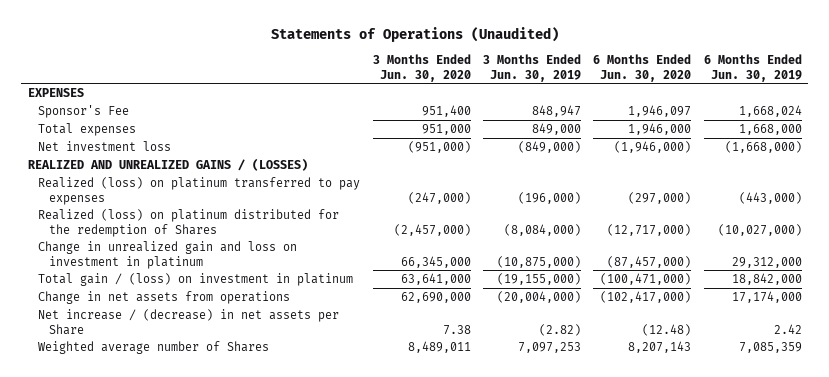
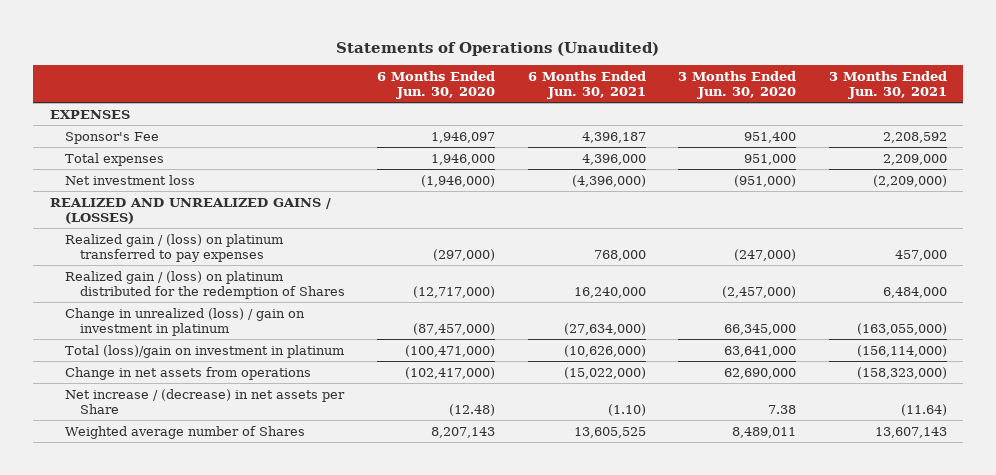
[483,53,582,82] 3 Months Ended Jun. 30, 2019 -> none
[703,53,802,82] 6 Months Ended Jun. 30, 2019 -> none
none -> [527,70,646,99] 6 Months Ended Jun. 30, 2021
none -> [828,70,947,99] 3 Months Ended Jun. 30, 2021
[38,176,361,205] Realized (loss) on platinum transferred to pay expenses -> [64,233,283,262] Realized gain / (loss) on platinum transferred to pay expenses
[38,208,340,237] Realized (loss) on platinum distributed for the redemption of Shares -> [64,270,345,299] Realized gain / (loss) on platinum distributed for the redemption of Shares
[38,240,298,269] Change in unrealized gain and loss on investment in platinum -> [64,307,305,336] Change in unrealized (loss) / gain on investment in platinum
[38,272,354,286] Total gain / (loss) on investment in platinum -> [64,344,344,358] Total (loss)/gain on investment in platinum

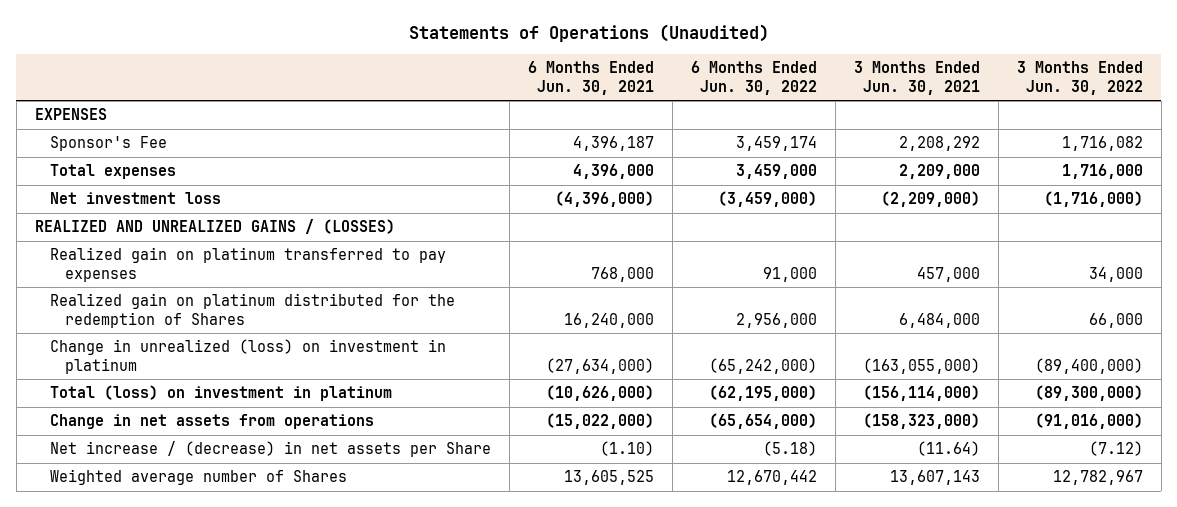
[377,70,496,99] 6 Months Ended Jun. 30, 2020 -> none
[678,70,797,99] 3 Months Ended Jun. 30, 2020 -> none
none -> [690,61,817,95] 6 Months Ended Jun. 30, 2022
none -> [1016,61,1143,95] 3 Months Ended Jun. 30, 2022
[882,131,947,143] 2,208,592 -> [898,136,980,152] 2,208,292
[64,233,283,262] Realized gain / (loss) on platinum transferred to pay expenses -> [49,247,446,282] Realized gain on platinum transferred to pay expenses
[64,270,345,299] Realized gain / (loss) on platinum distributed for the redemption of Shares -> [49,293,455,328] Realized gain on platinum distributed for the redemption of Shares
[64,307,305,336] Change in unrealized (loss) / gain on investment in platinum -> [49,339,446,374] Change in unrealized (loss) on investment in platinum
[64,344,344,358] Total (loss)/gain on investment in platinum -> [49,385,392,402] Total (loss) on investment in platinum

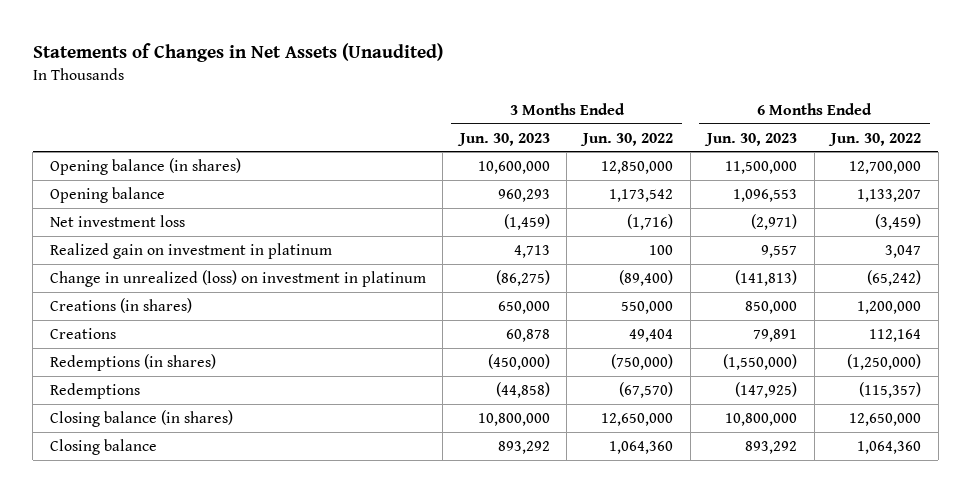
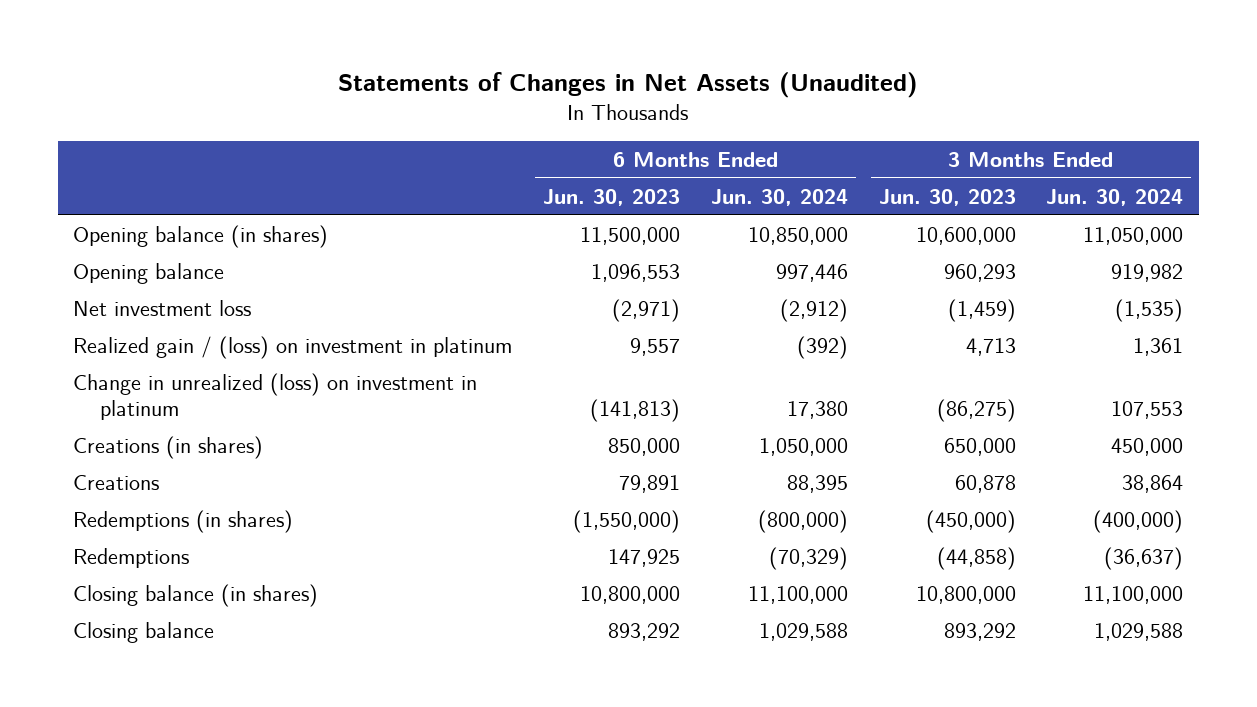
[580,132,674,146] Jun. 30, 2022 -> none
[828,132,922,146] Jun. 30, 2022 -> none
none -> [710,188,848,206] Jun. 30, 2024
none -> [1046,188,1184,206] Jun. 30, 2024
[49,242,332,259] Realized gain on investment in platinum -> [73,335,513,359] Realized gain / (loss) on investment in platinum
[735,381,798,398] (147,925) -> [608,548,681,567] 147,925

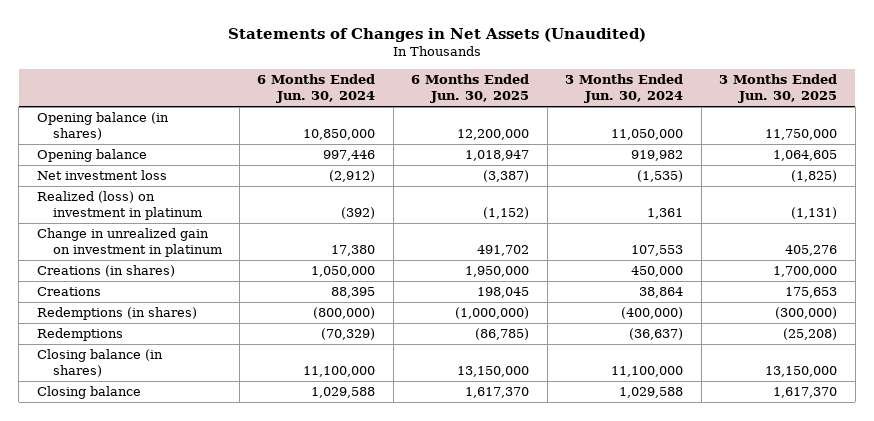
[543,188,681,206] Jun. 30, 2023 -> none
[878,188,1016,206] Jun. 30, 2023 -> none
none -> [411,74,530,104] 6 Months Ended Jun. 30, 2025
none -> [719,74,838,104] 3 Months Ended Jun. 30, 2025
[73,335,513,359] Realized gain / (loss) on investment in platinum -> [36,191,202,221] Realized (loss) on investment in platinum
[73,372,478,421] Change in unrealized (loss) on investment in platinum -> [36,228,222,258] Change in unrealized gain on investment in platinum

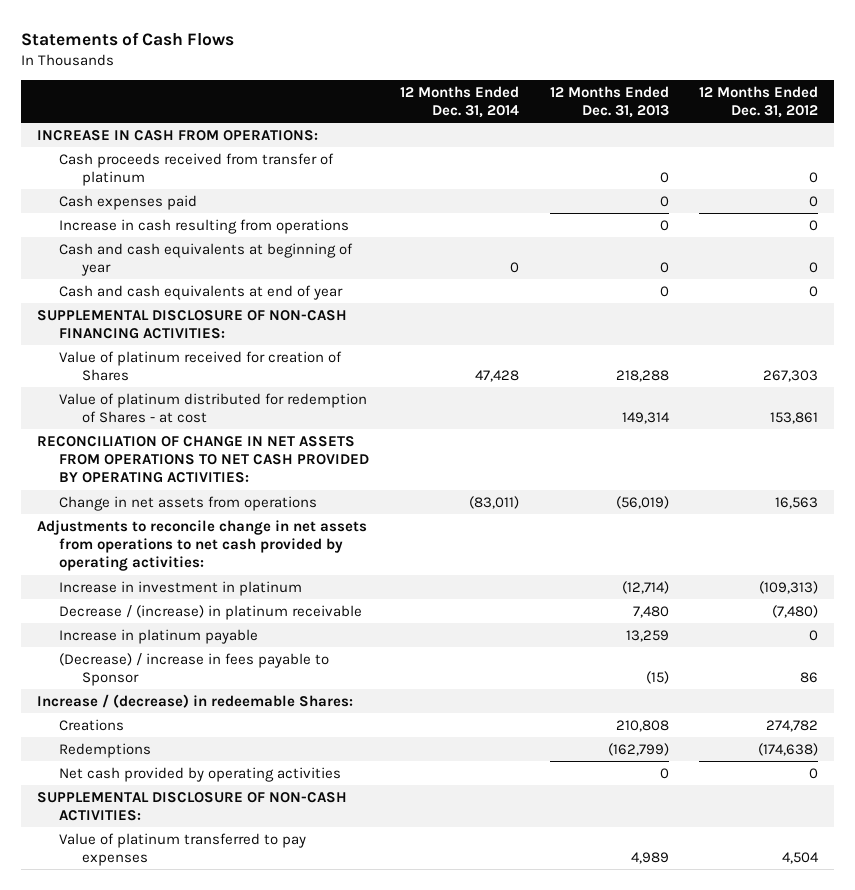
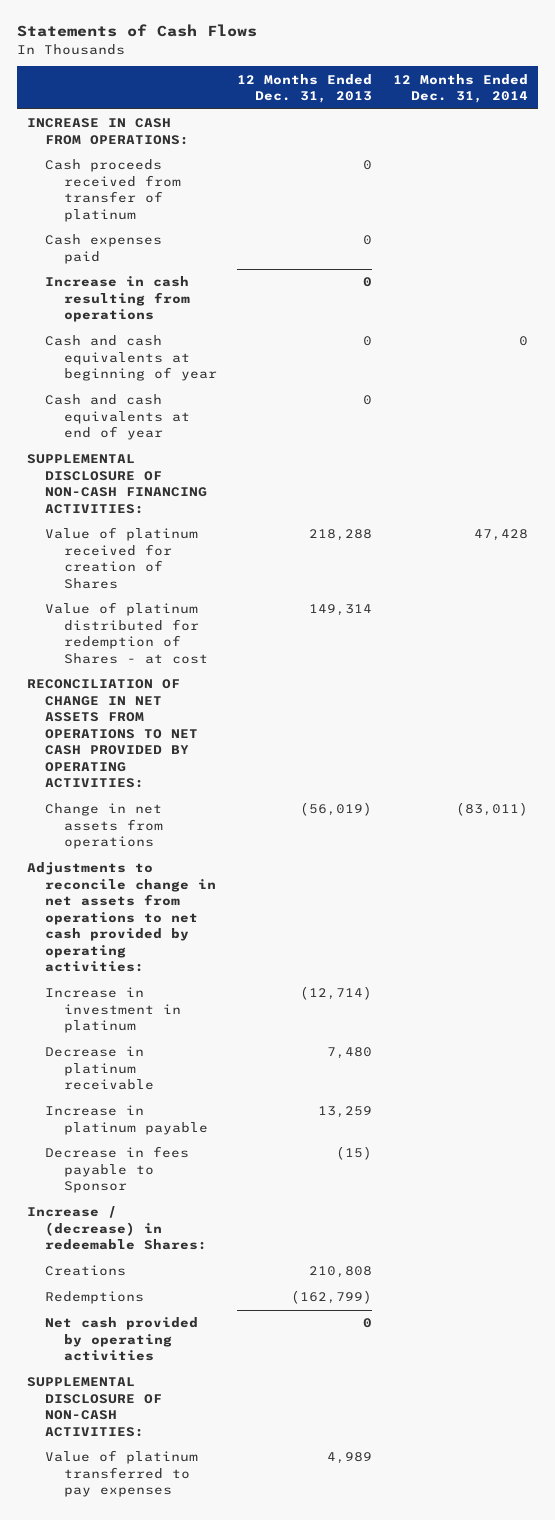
[699,85,819,119] 12 Months Ended Dec. 31, 2012 -> none
[59,604,363,620] Decrease / (increase) in platinum receivable -> [45,1046,154,1091] Decrease in platinum receivable
[59,652,330,687] (Decrease) / increase in fees payable to Sponsor -> [45,1146,190,1194] Decrease in fees payable to Sponsor

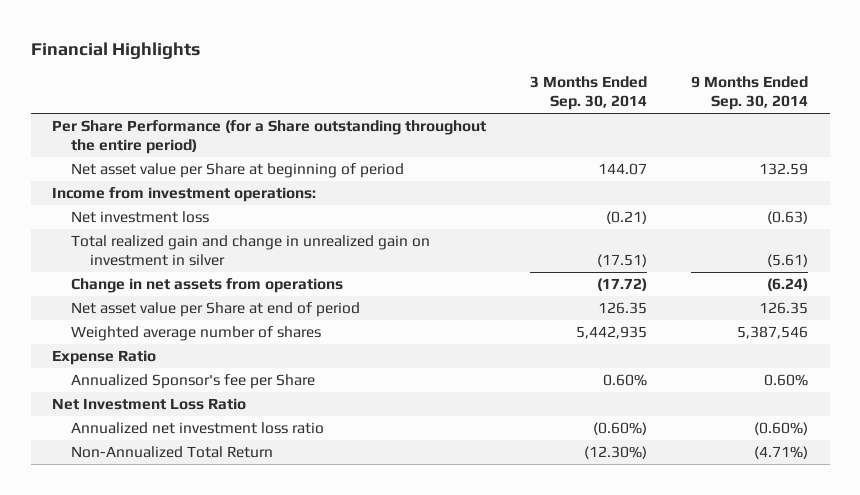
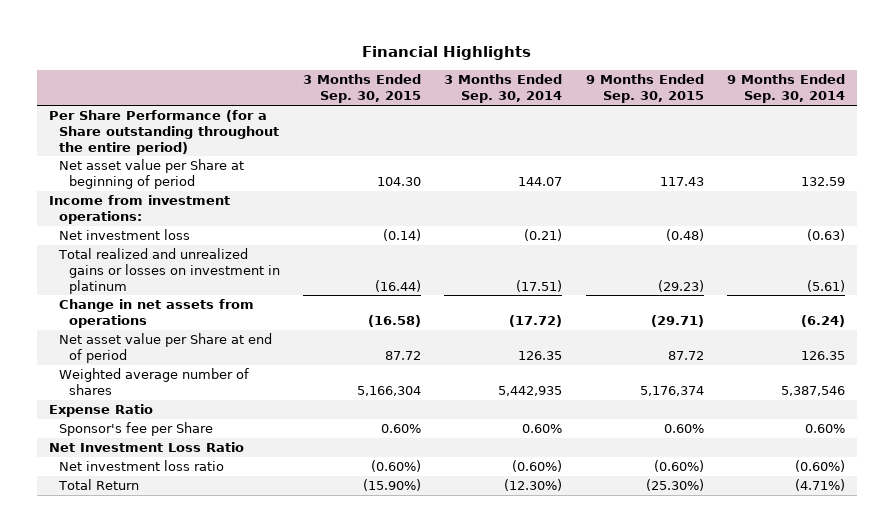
none -> [303,74,422,104] 3 Months Ended Sep. 30, 2015
none -> [585,74,704,104] 9 Months Ended Sep. 30, 2015
[70,235,430,266] Total realized gain and change in unrealized gain on investment in silver -> [57,248,280,294] Total realized and unrealized gains or losses on investment in platinum
[70,374,315,390] Annualized Sponsor's fee per Share -> [58,422,213,437] Sponsor's fee per Share
[70,422,324,435] Annualized net investment loss ratio -> [58,460,224,472] Net investment loss ratio
[70,446,273,459] Non-Annualized Total Return -> [57,479,139,491] Total Return

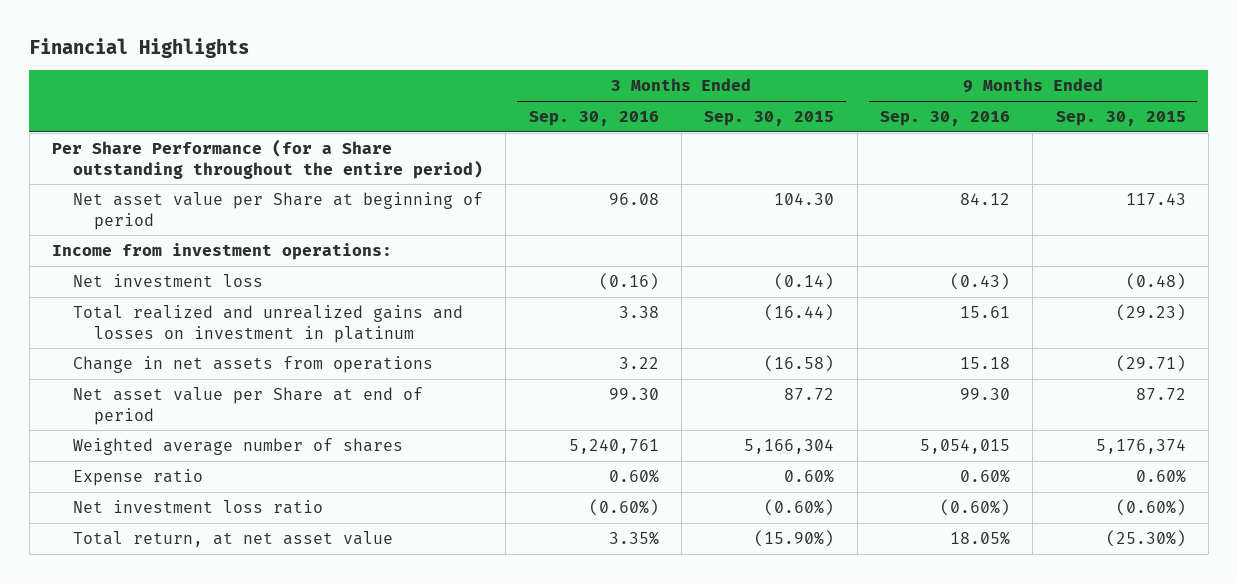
[444,74,563,104] 3 Months Ended Sep. 30, 2014 -> none
[727,74,846,104] 9 Months Ended Sep. 30, 2014 -> none
none -> [528,111,659,127] Sep. 30, 2016
none -> [879,111,1010,127] Sep. 30, 2016
[57,248,280,294] Total realized and unrealized gains or losses on investment in platinum -> [72,305,463,343] Total realized and unrealized gains and losses on investment in platinum
[49,404,154,418] Expense Ratio -> none
[49,442,245,453] Net Investment Loss Ratio -> none
[58,422,213,437] Sponsor's fee per Share -> [72,469,203,487] Expense ratio
[57,479,139,491] Total Return -> [72,531,393,548] Total return, at net asset value

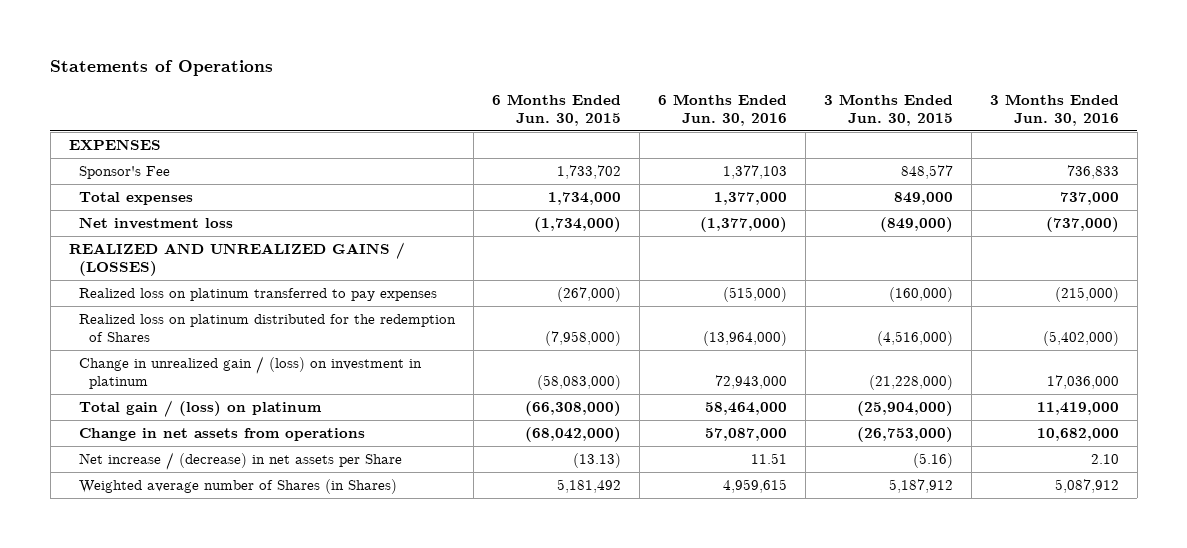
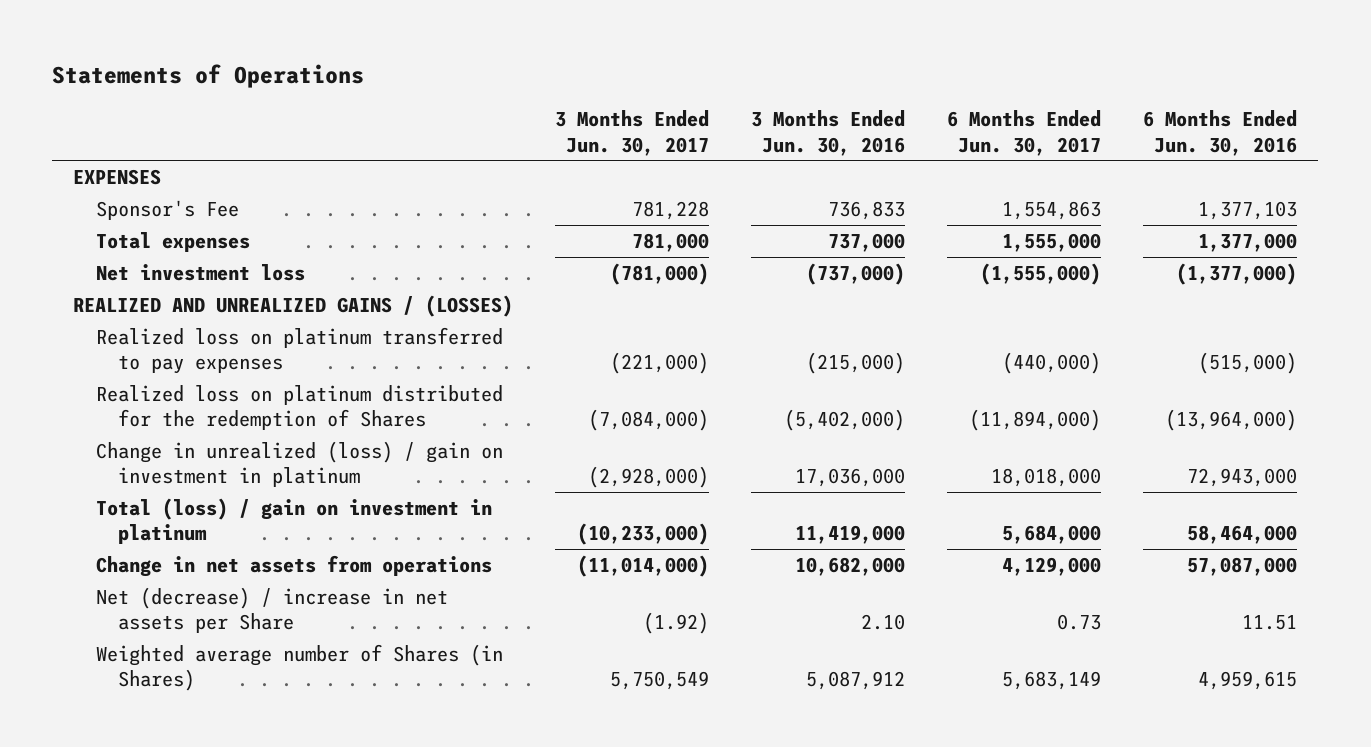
[491,93,621,126] 6 Months Ended Jun. 30, 2015 -> none
[823,93,953,126] 3 Months Ended Jun. 30, 2015 -> none
none -> [555,109,710,156] 3 Months Ended Jun. 30, 2017
none -> [947,109,1102,156] 6 Months Ended Jun. 30, 2017
[78,355,422,390] Change in unrealized gain / (loss) on investment in platinum -> [95,440,503,488] Change in unrealized (loss) / gain on investment in platinum
[78,399,322,417] Total gain / (loss) on platinum -> [95,497,492,545] Total (loss) / gain on investment in platinum
[78,451,402,470] Net increase / (decrease) in net assets per Share -> [95,586,448,634] Net (decrease) / increase in net assets per Share

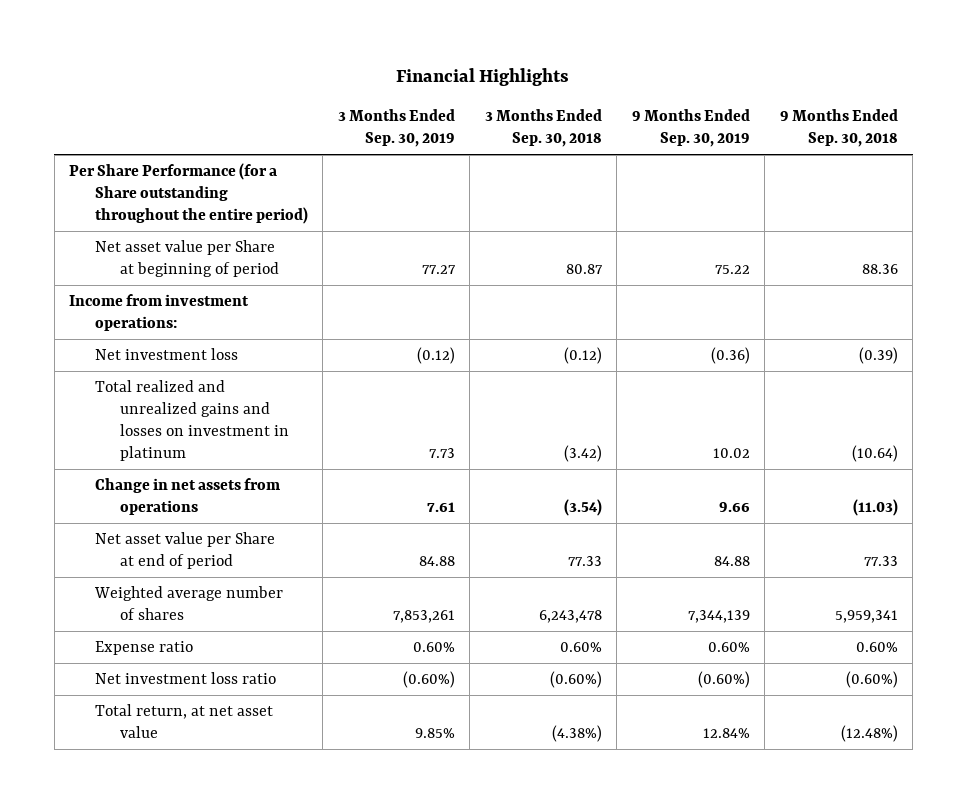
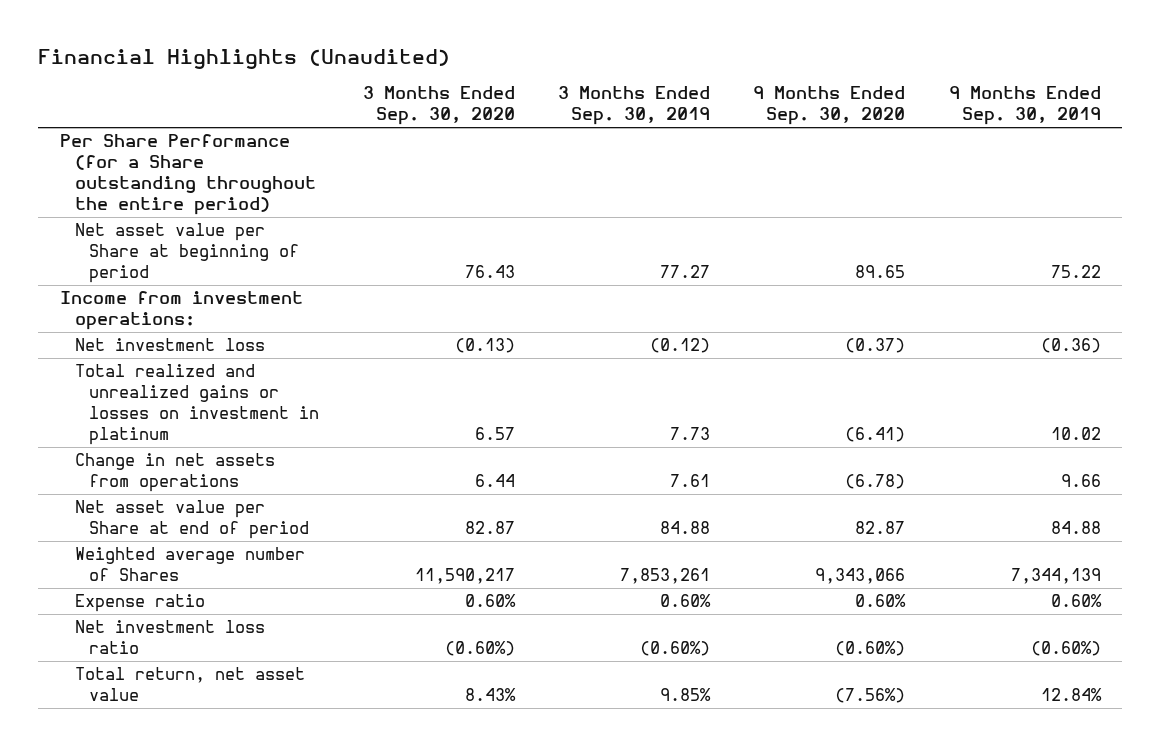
[396,68,570,87] Financial Highlights -> [38,48,451,69] Financial Highlights (Unaudited)
[484,109,602,148] 3 Months Ended Sep. 30, 2018 -> none
[779,109,898,148] 9 Months Ended Sep. 30, 2018 -> none
none -> [362,86,515,126] 3 Months Ended Sep. 30, 2020
none -> [753,86,906,126] 9 Months Ended Sep. 30, 2020
[94,380,289,462] Total realized and unrealized gains and losses on investment in platinum -> [74,364,320,446] Total realized and unrealized gains or losses on investment in platinum
[93,586,283,621] Weighted average number of shares -> [74,547,305,582] Weighted average number of Shares
[94,704,273,739] Total return, at net asset value -> [74,667,305,702] Total return, net asset value

